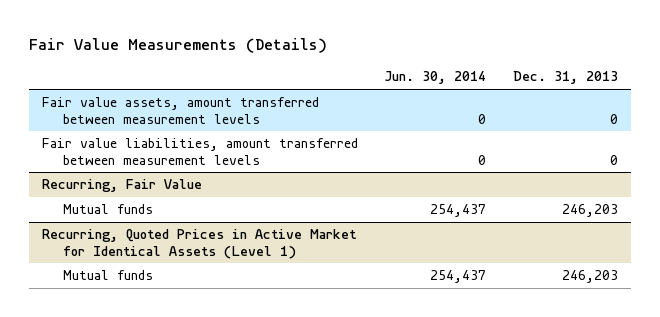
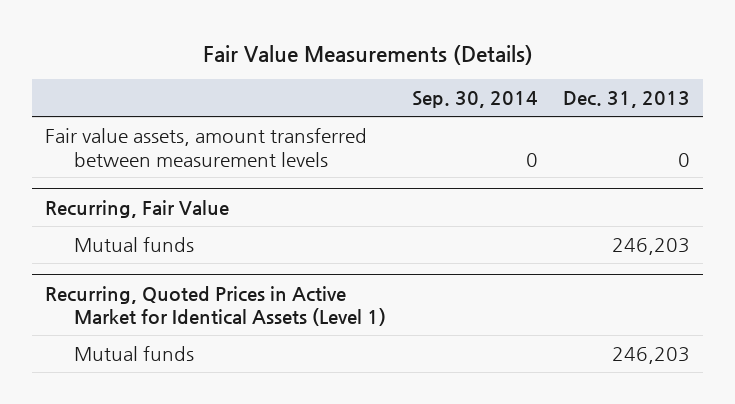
[384,71,487,85] Jun. 30, 2014 -> none
none -> [411,91,538,109] Sep. 30, 2014
[41,138,358,165] Fair value liabilities, amount transferred between measurement levels -> none

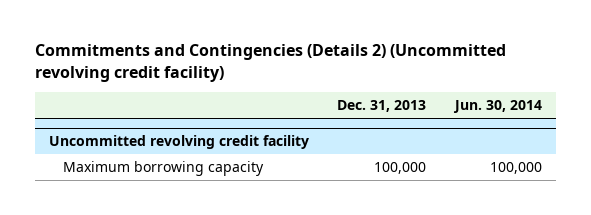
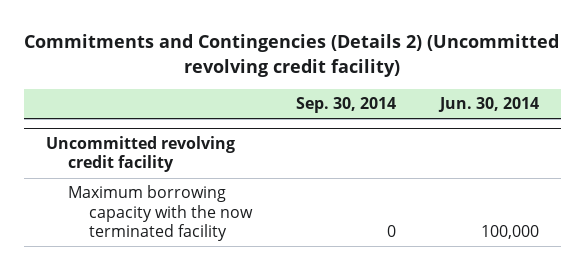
[337,100,427,113] Dec. 31, 2013 -> none
none -> [296,97,397,114] Sep. 30, 2014
[62,161,264,177] Maximum borrowing capacity -> [67,185,254,241] Maximum borrowing capacity with the now terminated facility

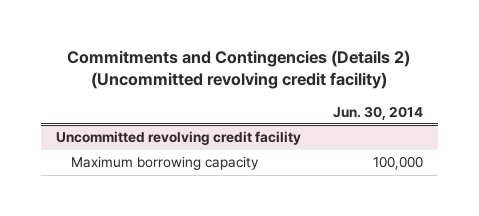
[296,97,397,114] Sep. 30, 2014 -> none
[67,185,254,241] Maximum borrowing capacity with the now terminated facility -> [71,156,260,171] Maximum borrowing capacity

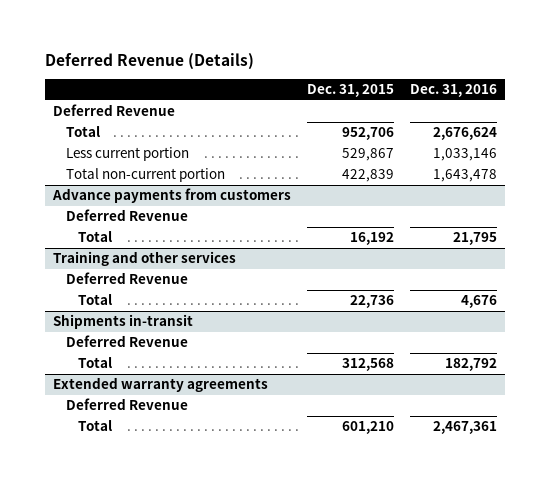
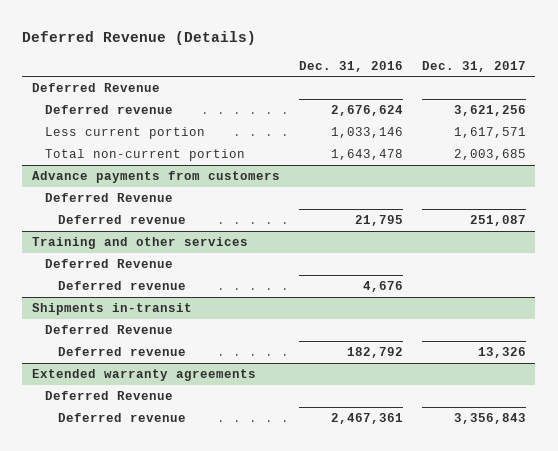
[306,84,394,98] Dec. 31, 2015 -> none
none -> [421,60,526,72] Dec. 31, 2017
[65,126,100,138] Total -> [44,105,173,115] Deferred revenue
[78,231,113,243] Total -> [57,215,186,225] Deferred revenue
[78,294,113,306] Total -> [57,281,186,291] Deferred revenue
[78,357,113,369] Total -> [57,347,186,357] Deferred revenue
[78,420,113,432] Total -> [57,413,186,423] Deferred revenue

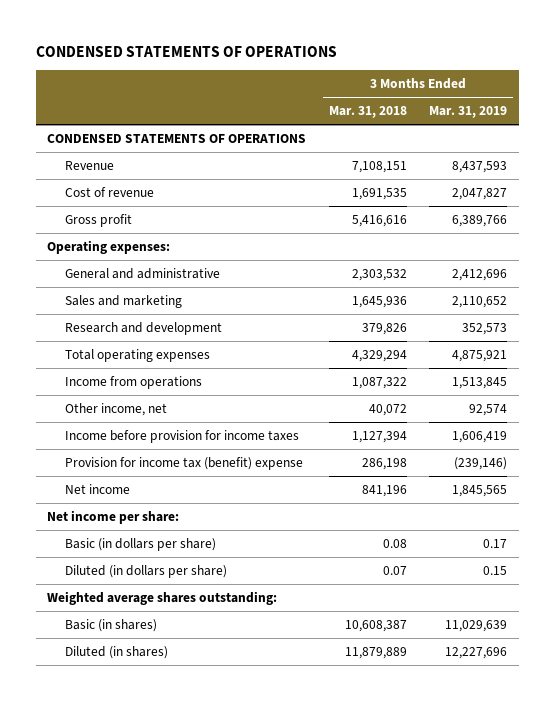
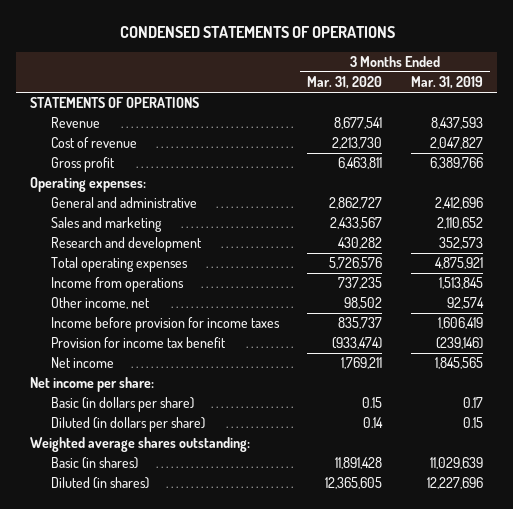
[328,106,407,119] Mar. 31, 2018 -> none
none -> [307,76,383,90] Mar. 31, 2020
[46,134,306,144] CONDENSED STATEMENTS OF OPERATIONS -> [30,97,200,109] STATEMENTS OF OPERATIONS
[65,457,304,471] Provision for income tax (benefit) expense -> [51,337,227,349] Provision for income tax benefit

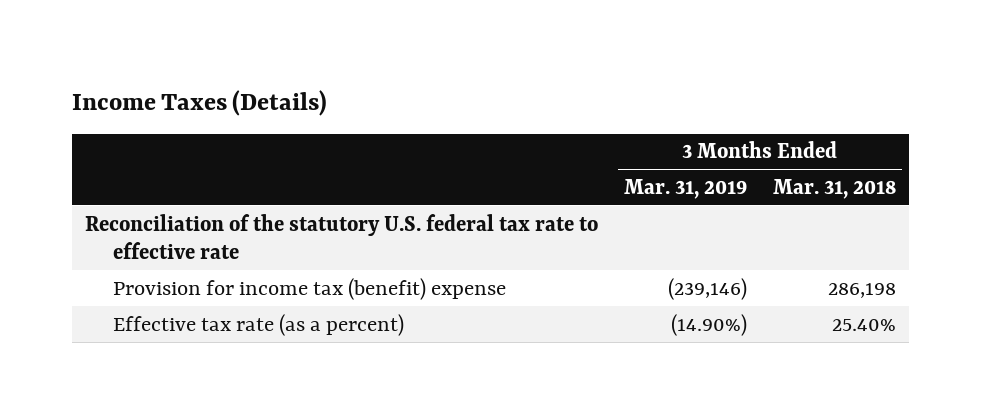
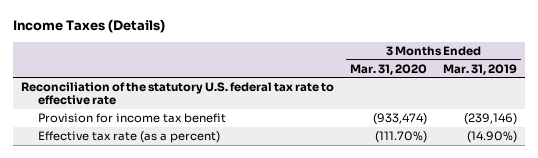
[772,178,896,199] Mar. 31, 2018 -> none
none -> [350,63,428,75] Mar. 31, 2020
[113,277,507,300] Provision for income tax (benefit) expense -> [37,113,226,124] Provision for income tax benefit

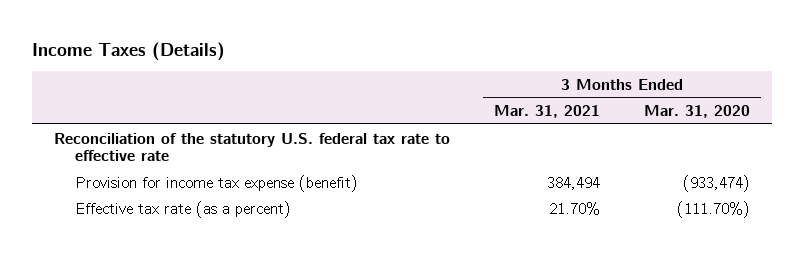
[443,63,518,75] Mar. 31, 2019 -> none
none -> [493,105,600,119] Mar. 31, 2021
[37,113,226,124] Provision for income tax benefit -> [75,174,359,192] Provision for income tax expense (benefit)

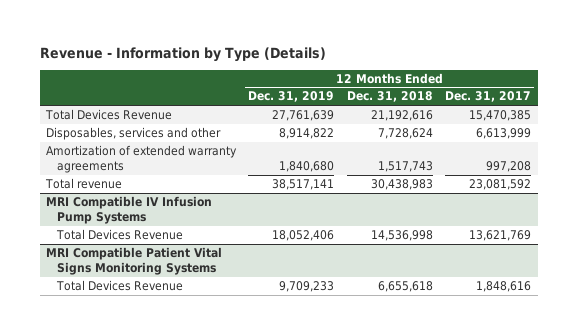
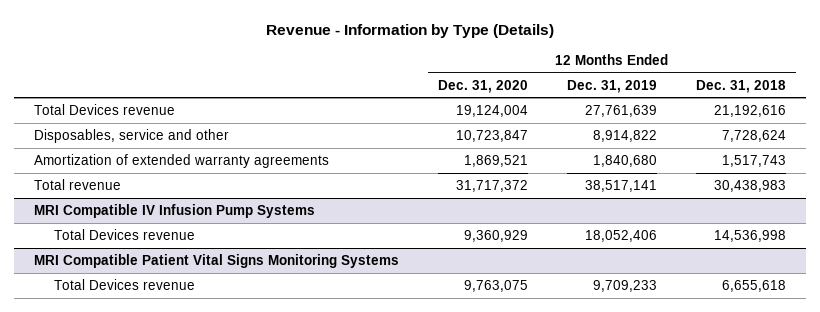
[445,91,532,103] Dec. 31, 2017 -> none
none -> [437,79,528,93] Dec. 31, 2020
[44,109,172,121] Total Devices Revenue -> [33,103,175,115] Total Devices revenue
[45,127,221,141] Disposables, services and other -> [33,128,229,143] Disposables, service and other
[55,229,183,241] Total Devices Revenue -> [53,228,195,240] Total Devices revenue
[55,280,183,292] Total Devices Revenue -> [53,278,195,290] Total Devices revenue

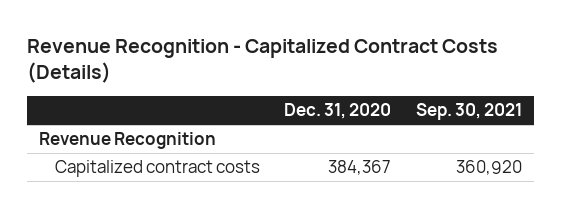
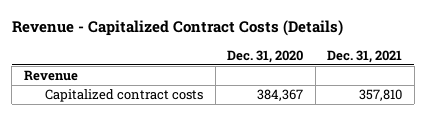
[26,38,498,84] Revenue Recognition - Capitalized Contract Costs (Details) -> [11,20,343,37] Revenue - Capitalized Contract Costs (Details)
[415,103,522,121] Sep. 30, 2021 -> none
none -> [327,49,403,63] Dec. 31, 2021
[39,132,217,150] Revenue Recognition -> [24,70,79,82] Revenue

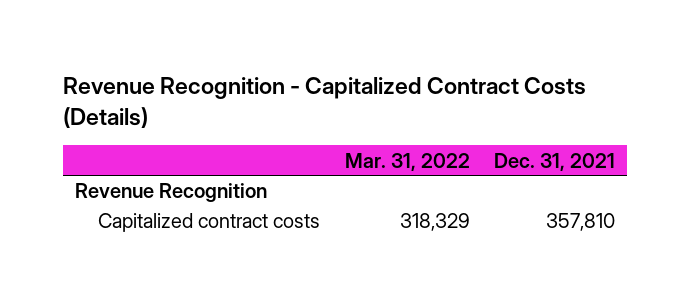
[11,20,343,37] Revenue - Capitalized Contract Costs (Details) -> [62,76,586,129] Revenue Recognition - Capitalized Contract Costs (Details)
[227,49,304,63] Dec. 31, 2020 -> none
none -> [344,152,470,171] Mar. 31, 2022
[24,70,79,82] Revenue -> [74,183,267,203] Revenue Recognition

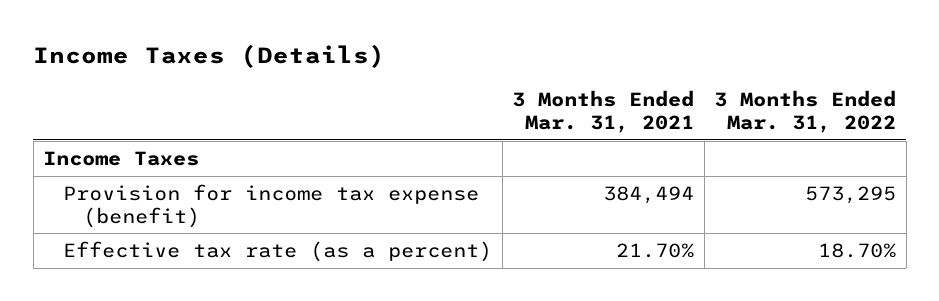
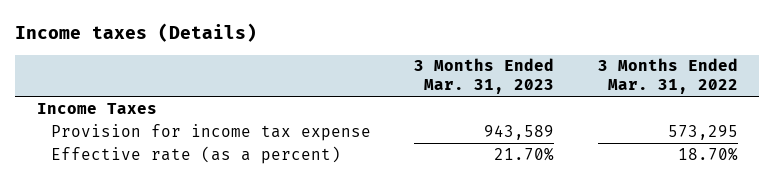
[33,43,386,68] Income Taxes (Details) -> [15,23,258,43] Income taxes (Details)
[512,90,695,134] 3 Months Ended Mar. 31, 2021 -> none
none -> [414,58,555,94] 3 Months Ended Mar. 31, 2023
[62,184,479,228] Provision for income tax expense (benefit) -> [51,123,372,141] Provision for income tax expense
[62,241,492,263] Effective tax rate (as a percent) -> [51,145,342,164] Effective rate (as a percent)

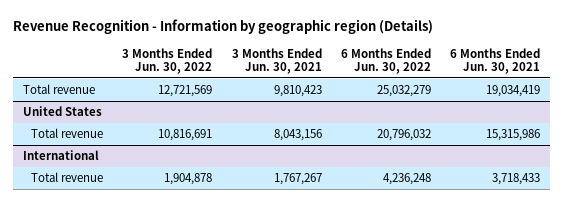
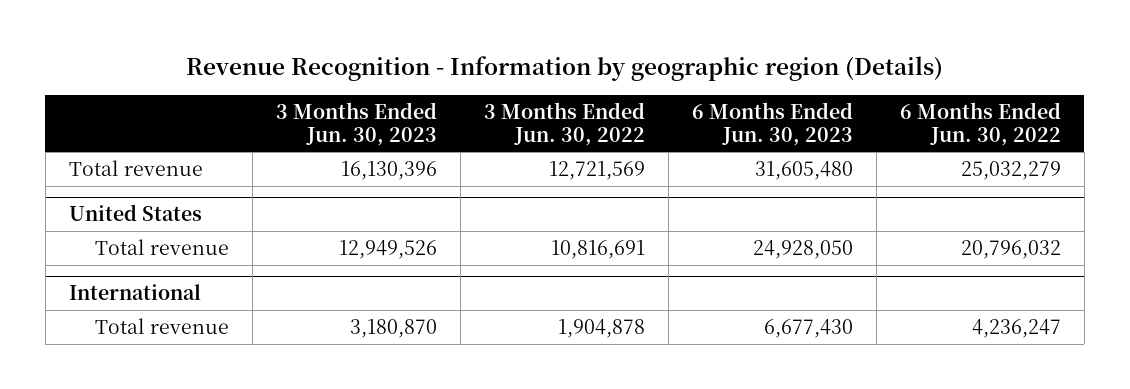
[231,47,322,75] 3 Months Ended Jun. 30, 2021 -> none
[449,47,540,75] 6 Months Ended Jun. 30, 2021 -> none
none -> [275,101,437,146] 3 Months Ended Jun. 30, 2023
none -> [691,101,853,146] 6 Months Ended Jun. 30, 2023
[382,173,431,186] 4,236,248 -> [971,318,1061,338] 4,236,247

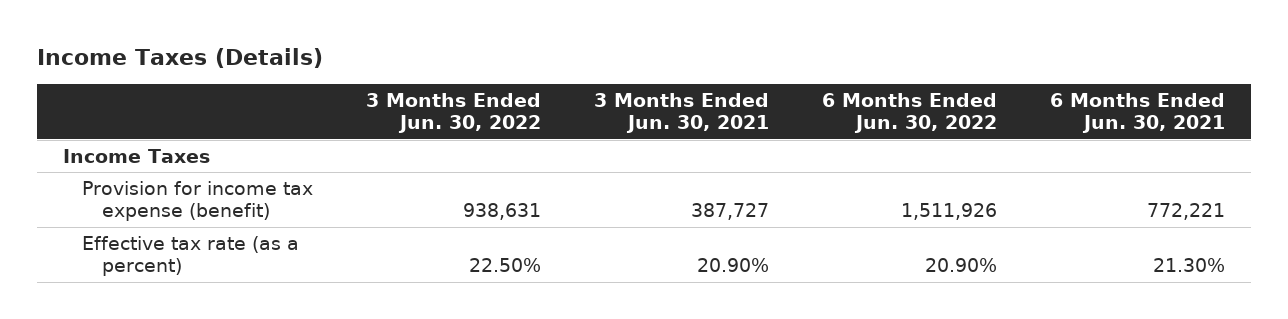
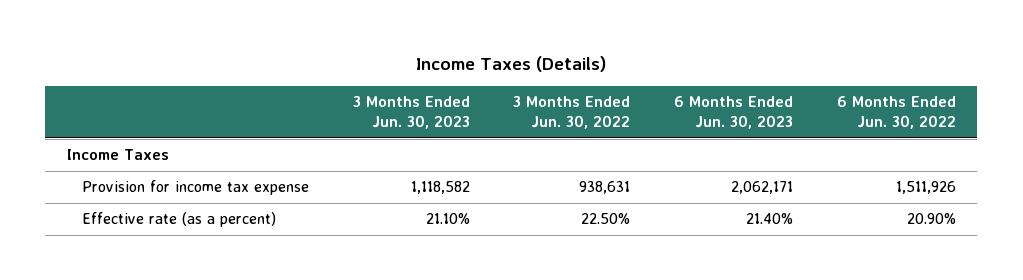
[594,92,770,134] 3 Months Ended Jun. 30, 2021 -> none
[1049,92,1225,134] 6 Months Ended Jun. 30, 2021 -> none
none -> [352,96,470,130] 3 Months Ended Jun. 30, 2023
none -> [673,96,793,130] 6 Months Ended Jun. 30, 2023
[82,180,314,222] Provision for income tax expense (benefit) -> [81,180,309,196] Provision for income tax expense
[82,235,300,277] Effective tax rate (as a percent) -> [81,212,276,228] Effective rate (as a percent)

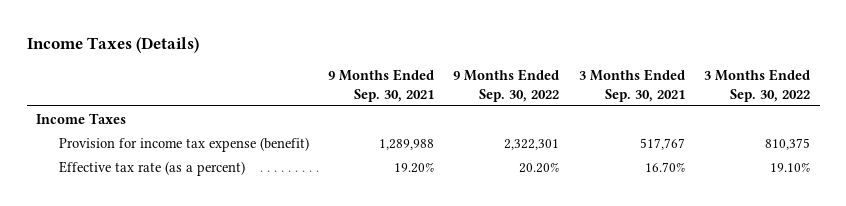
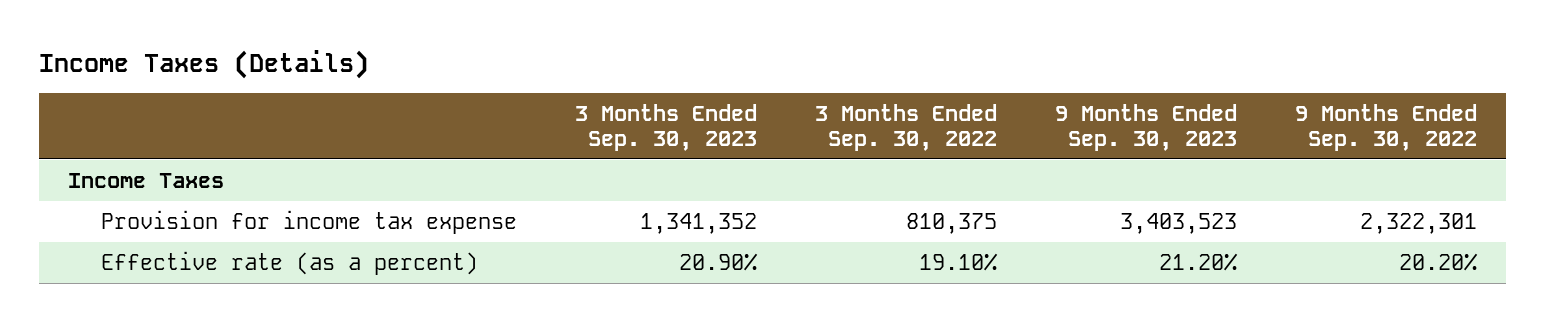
[328,69,435,102] 9 Months Ended Sep. 30, 2021 -> none
[578,69,685,102] 3 Months Ended Sep. 30, 2021 -> none
none -> [575,104,758,151] 3 Months Ended Sep. 30, 2023
none -> [1055,104,1238,151] 9 Months Ended Sep. 30, 2023
[58,136,309,152] Provision for income tax expense (benefit) -> [101,210,518,235] Provision for income tax expense
[58,160,245,176] Effective tax rate (as a percent) -> [101,251,479,276] Effective rate (as a percent)

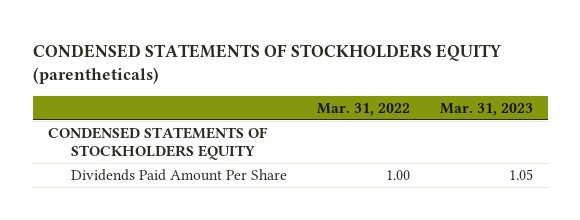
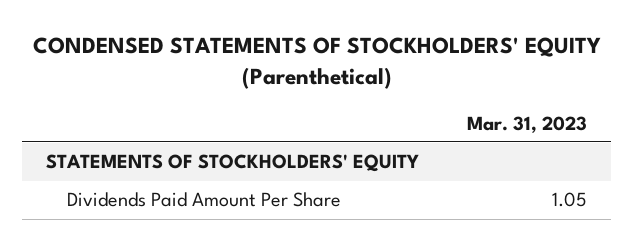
[32,43,501,85] CONDENSED STATEMENTS OF STOCKHOLDERS EQUITY (parentheticals) -> [32,37,601,90] CONDENSED STATEMENTS OF STOCKHOLDERS' EQUITY (Parenthetical)
[316,102,410,116] Mar. 31, 2022 -> none
[47,126,268,160] CONDENSED STATEMENTS OF STOCKHOLDERS EQUITY -> [46,154,420,173] STATEMENTS OF STOCKHOLDERS' EQUITY

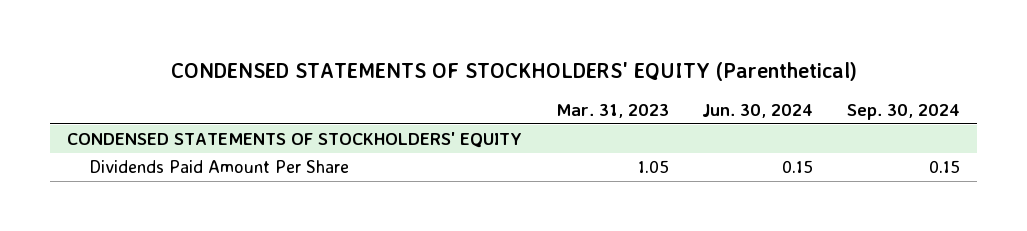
none -> [702,104,814,119] Jun. 30, 2024
none -> [847,104,961,121] Sep. 30, 2024
[46,154,420,173] STATEMENTS OF STOCKHOLDERS' EQUITY -> [66,131,522,148] CONDENSED STATEMENTS OF STOCKHOLDERS' EQUITY

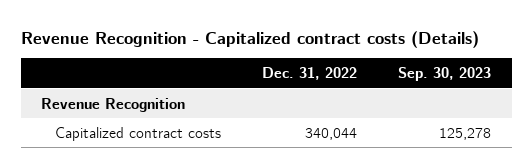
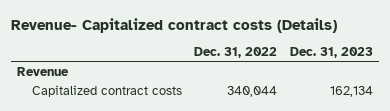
[20,30,479,48] Revenue Recognition - Capitalized contract costs (Details) -> [10,17,337,33] Revenue- Capitalized contract costs (Details)
[397,66,491,81] Sep. 30, 2023 -> none
none -> [289,47,373,59] Dec. 31, 2023
[41,97,186,112] Revenue Recognition -> [16,66,69,76] Revenue

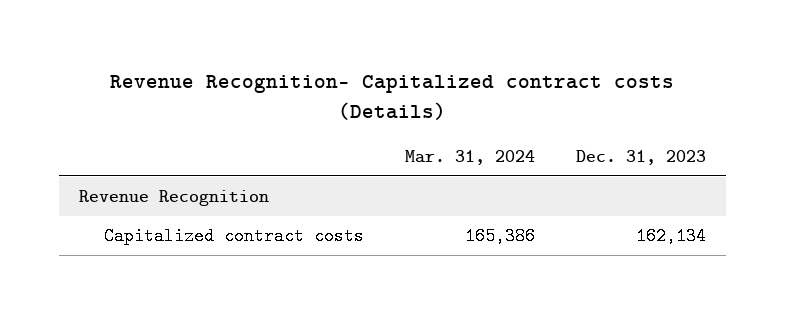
[10,17,337,33] Revenue- Capitalized contract costs (Details) -> [110,75,675,121] Revenue Recognition- Capitalized contract costs (Details)
[194,47,278,59] Dec. 31, 2022 -> none
none -> [404,150,535,166] Mar. 31, 2024
[16,66,69,76] Revenue -> [79,190,270,207] Revenue Recognition

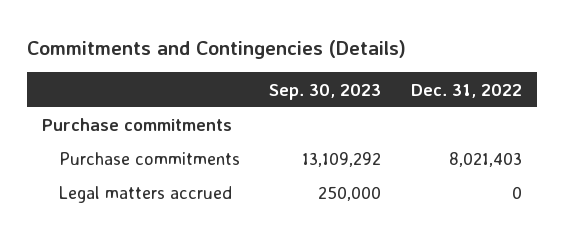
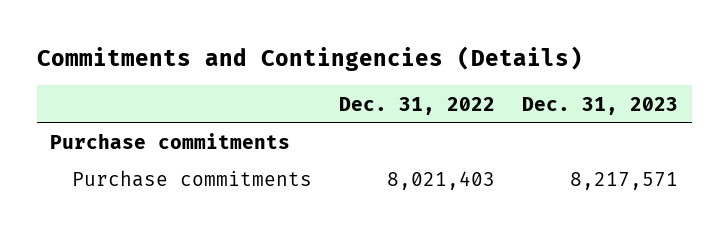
[269,83,382,100] Sep. 30, 2023 -> none
none -> [522,96,679,115] Dec. 31, 2023
[58,186,232,204] Legal matters accrued -> none

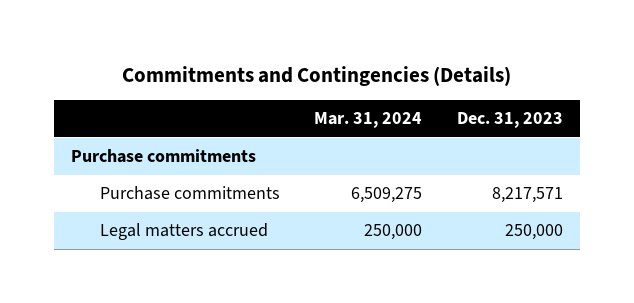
[339,96,496,115] Dec. 31, 2022 -> none
none -> [314,112,423,129] Mar. 31, 2024
none -> [99,223,268,241] Legal matters accrued

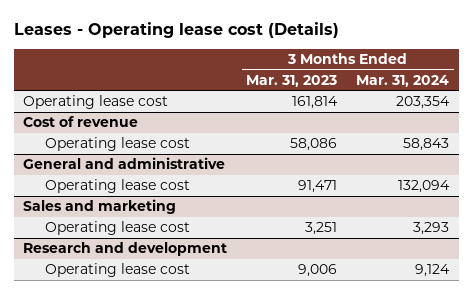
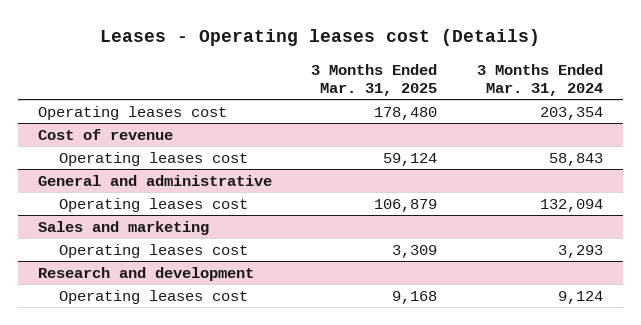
[13,22,339,39] Leases - Operating lease cost (Details) -> [100,29,541,47] Leases - Operating leases cost (Details)
[246,74,338,87] Mar. 31, 2023 -> none
none -> [311,63,438,96] 3 Months Ended Mar. 31, 2025
[23,95,169,110] Operating lease cost -> [37,105,227,120] Operating leases cost
[44,137,190,152] Operating lease cost -> [58,151,248,166] Operating leases cost
[44,179,190,194] Operating lease cost -> [58,197,248,212] Operating leases cost
[44,221,190,236] Operating lease cost -> [58,243,248,258] Operating leases cost
[44,263,190,278] Operating lease cost -> [58,289,248,304] Operating leases cost

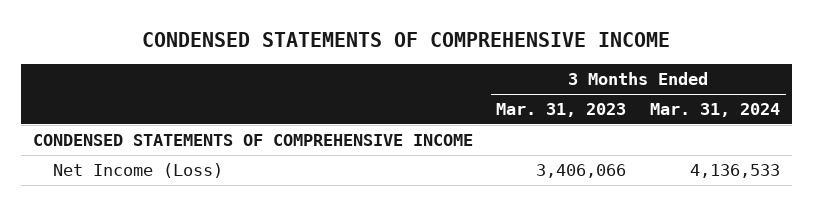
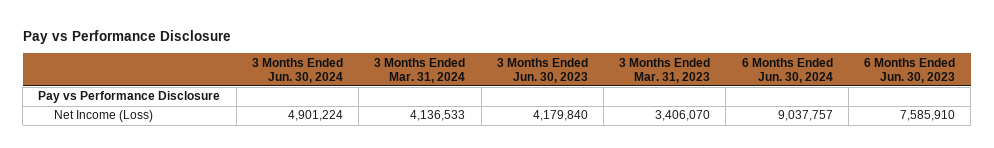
[142,32,671,48] CONDENSED STATEMENTS OF COMPREHENSIVE INCOME -> [22,30,231,45] Pay vs Performance Disclosure
none -> [251,57,343,83] 3 Months Ended Jun. 30, 2024
none -> [496,57,588,83] 3 Months Ended Jun. 30, 2023
none -> [741,57,833,83] 6 Months Ended Jun. 30, 2024
none -> [864,57,956,83] 6 Months Ended Jun. 30, 2023
[32,134,473,147] CONDENSED STATEMENTS OF COMPREHENSIVE INCOME -> none
none -> [38,91,221,104] Pay vs Performance Disclosure
[536,164,627,179] 3,406,066 -> [655,110,711,122] 3,406,070

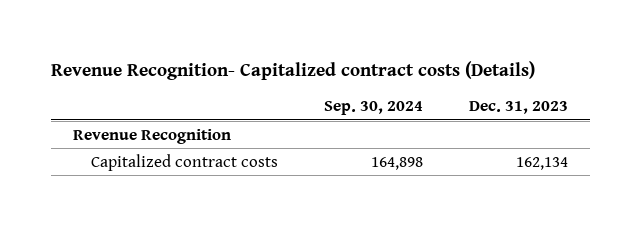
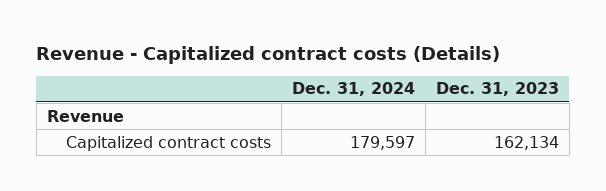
[50,61,535,81] Revenue Recognition- Capitalized contract costs (Details) -> [36,46,501,65] Revenue - Capitalized contract costs (Details)
[323,101,423,116] Sep. 30, 2024 -> none
none -> [292,82,416,97] Dec. 31, 2024
[73,128,232,144] Revenue Recognition -> [46,109,124,122] Revenue

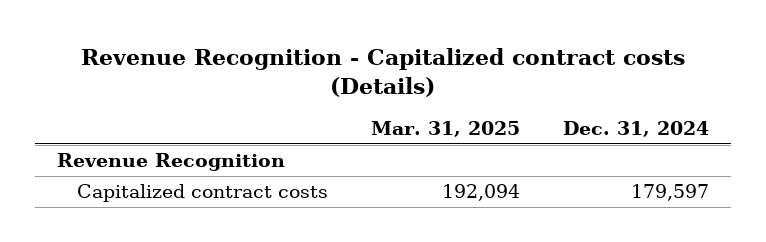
[36,46,501,65] Revenue - Capitalized contract costs (Details) -> [81,47,686,97] Revenue Recognition - Capitalized contract costs (Details)
[435,82,559,97] Dec. 31, 2023 -> none
none -> [371,121,521,138] Mar. 31, 2025
[46,109,124,122] Revenue -> [56,153,285,172] Revenue Recognition

